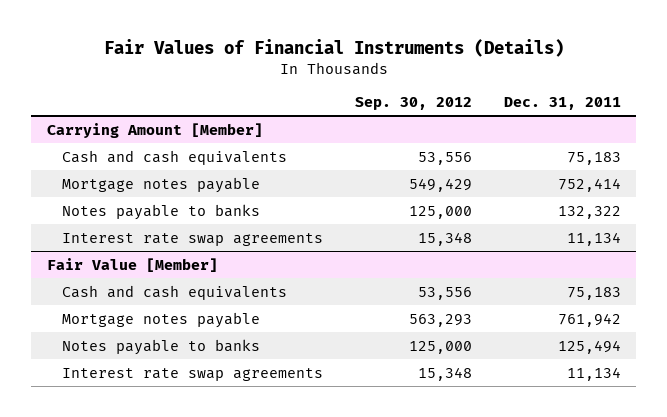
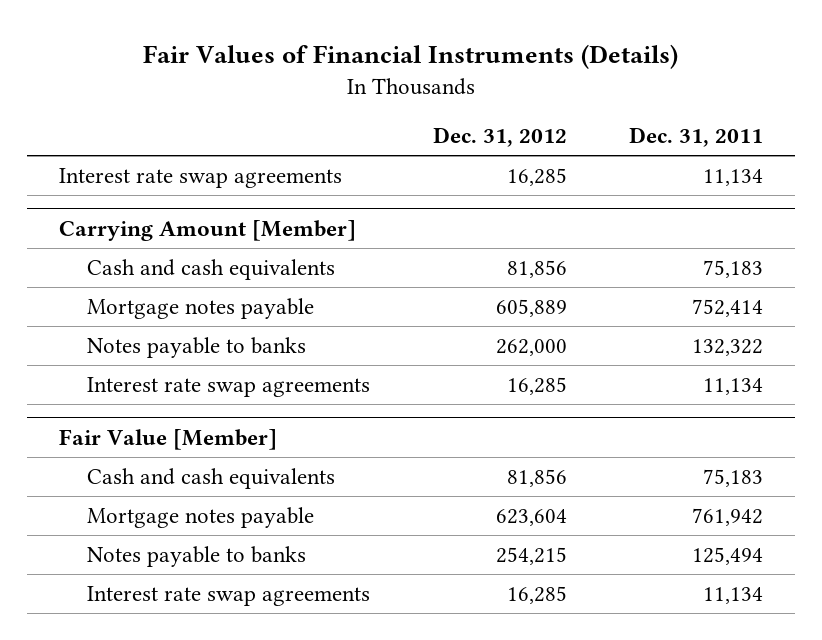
[354,97,472,111] Sep. 30, 2012 -> none
none -> [432,127,567,148] Dec. 31, 2012
none -> [58,167,342,188] Interest rate swap agreements

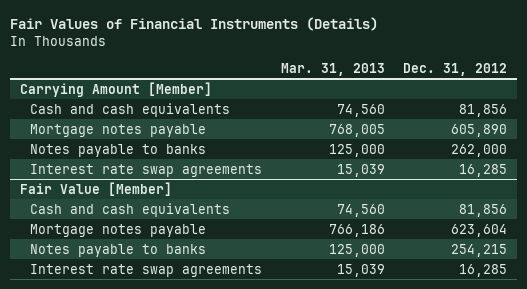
[629,127,764,148] Dec. 31, 2011 -> none
none -> [280,62,385,76] Mar. 31, 2013
[58,167,342,188] Interest rate swap agreements -> none
[495,298,567,317] 605,889 -> [451,123,508,137] 605,890

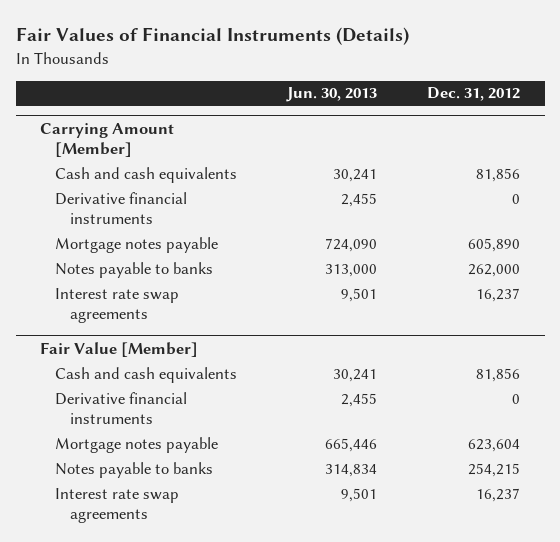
[280,62,385,76] Mar. 31, 2013 -> none
none -> [285,87,377,103] Jun. 30, 2013
none -> [54,191,187,224] Derivative financial instruments
[459,163,508,177] 16,285 -> [475,287,520,302] 16,237
none -> [54,391,187,424] Derivative financial instruments
[459,263,508,277] 16,285 -> [475,487,520,502] 16,237

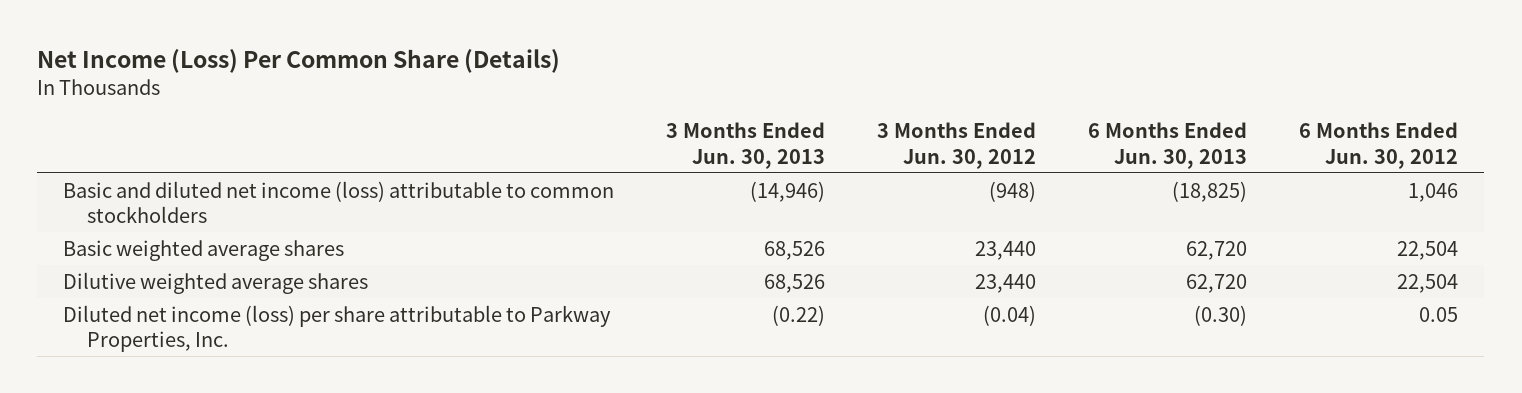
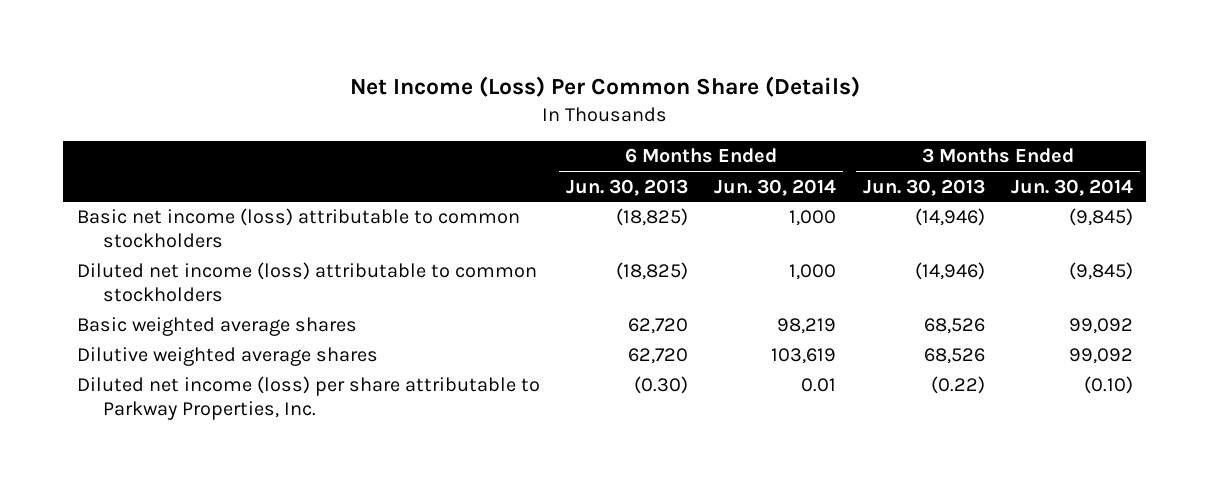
[877,122,1037,169] 3 Months Ended Jun. 30, 2012 -> none
[1299,122,1459,169] 6 Months Ended Jun. 30, 2012 -> none
none -> [714,178,837,196] Jun. 30, 2014
none -> [1011,178,1134,196] Jun. 30, 2014
[63,180,615,224] Basic and diluted net income (loss) attributable to common stockholders -> [76,208,520,249] Basic net income (loss) attributable to common stockholders
none -> [76,262,537,303] Diluted net income (loss) attributable to common stockholders

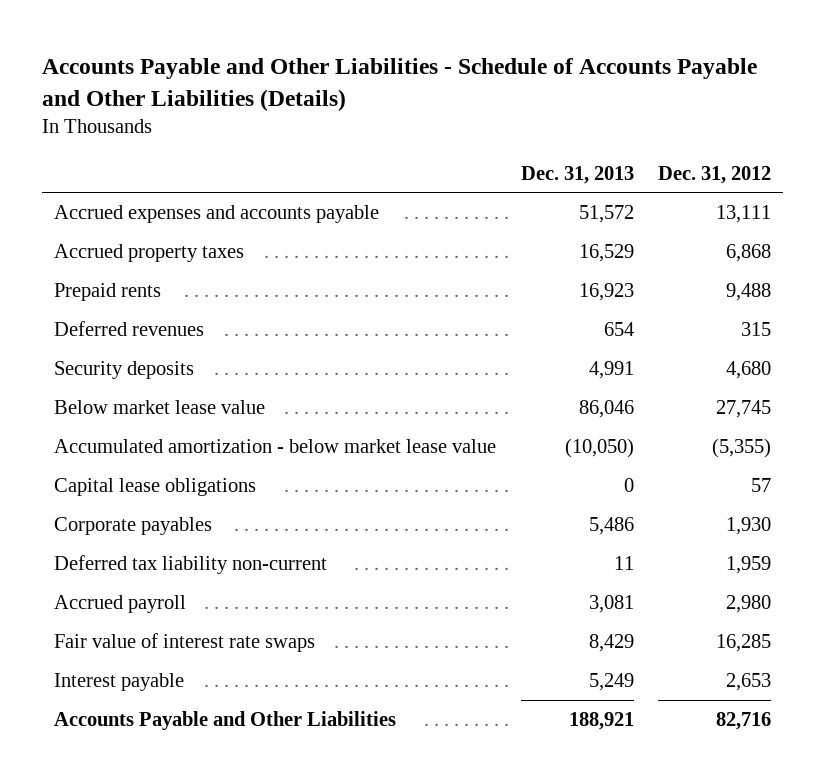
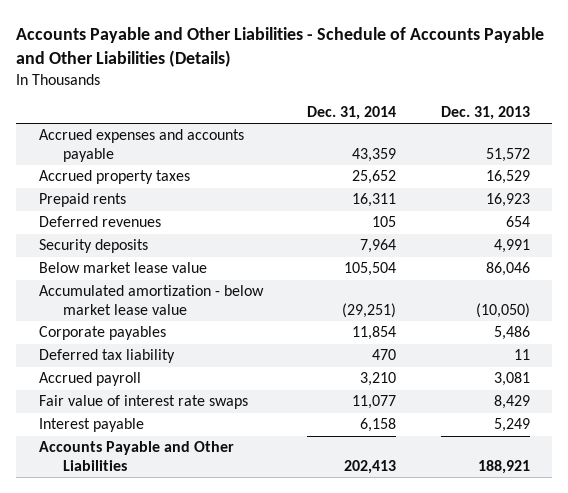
[657,165,771,184] Dec. 31, 2012 -> none
none -> [307,105,397,120] Dec. 31, 2014
[54,477,257,496] Capital lease obligations -> none
[54,554,328,574] Deferred tax liability non-current -> [38,349,175,364] Deferred tax liability

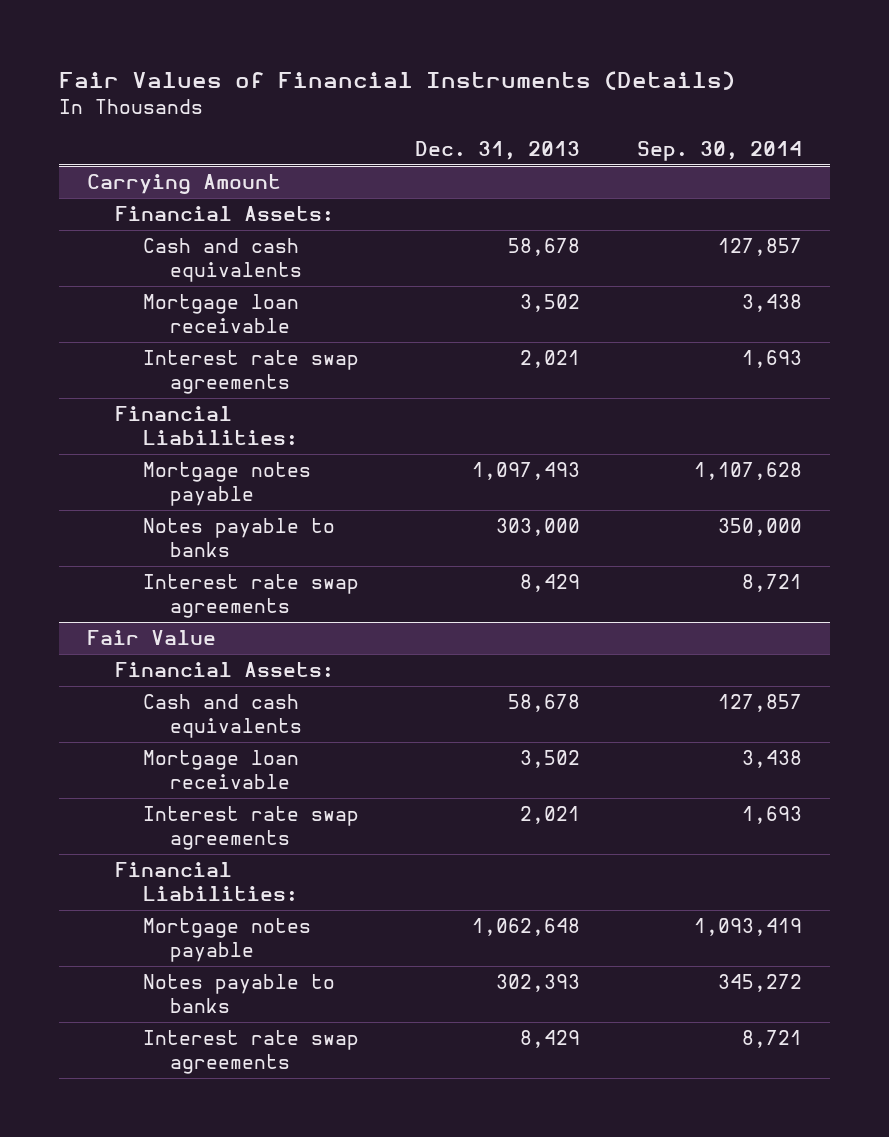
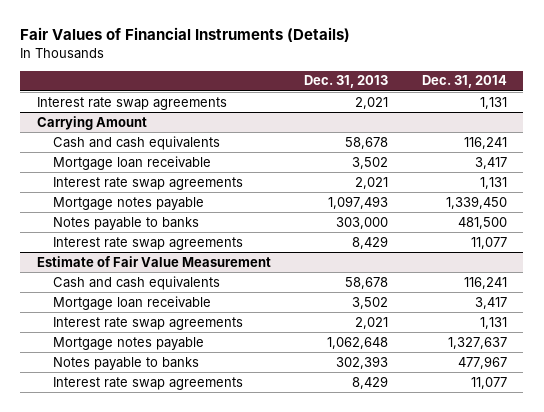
[636,140,802,161] Sep. 30, 2014 -> none
none -> [421,75,507,89] Dec. 31, 2014
none -> [36,96,227,110] Interest rate swap agreements
[115,206,335,222] Financial Assets: -> none
[115,406,298,446] Financial Liabilities: -> none
[87,630,217,646] Fair Value -> none
[115,662,335,678] Financial Assets: -> none
none -> [36,255,271,267] Estimate of Fair Value Measurement
[115,862,298,902] Financial Liabilities: -> none

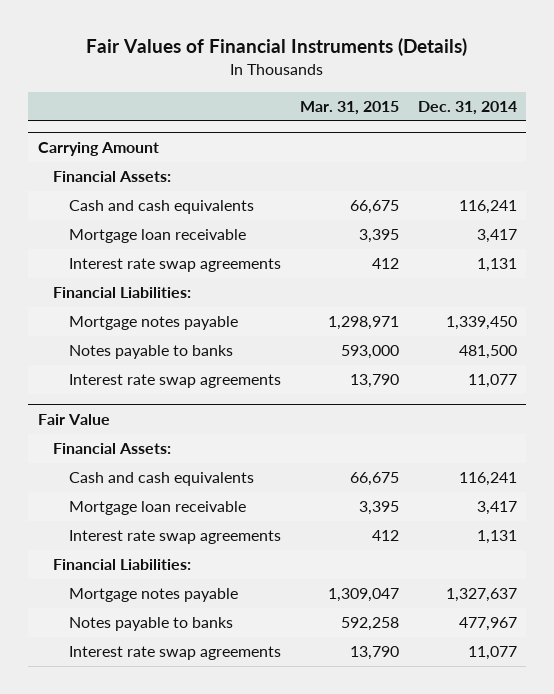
[304,75,389,89] Dec. 31, 2013 -> none
none -> [299,100,399,115] Mar. 31, 2015
[36,96,227,110] Interest rate swap agreements -> none
none -> [53,171,172,183] Financial Assets:
none -> [53,287,192,299] Financial Liabilities:
[36,255,271,267] Estimate of Fair Value Measurement -> [37,413,110,425] Fair Value
none -> [53,443,172,455] Financial Assets:
none -> [53,559,192,571] Financial Liabilities:

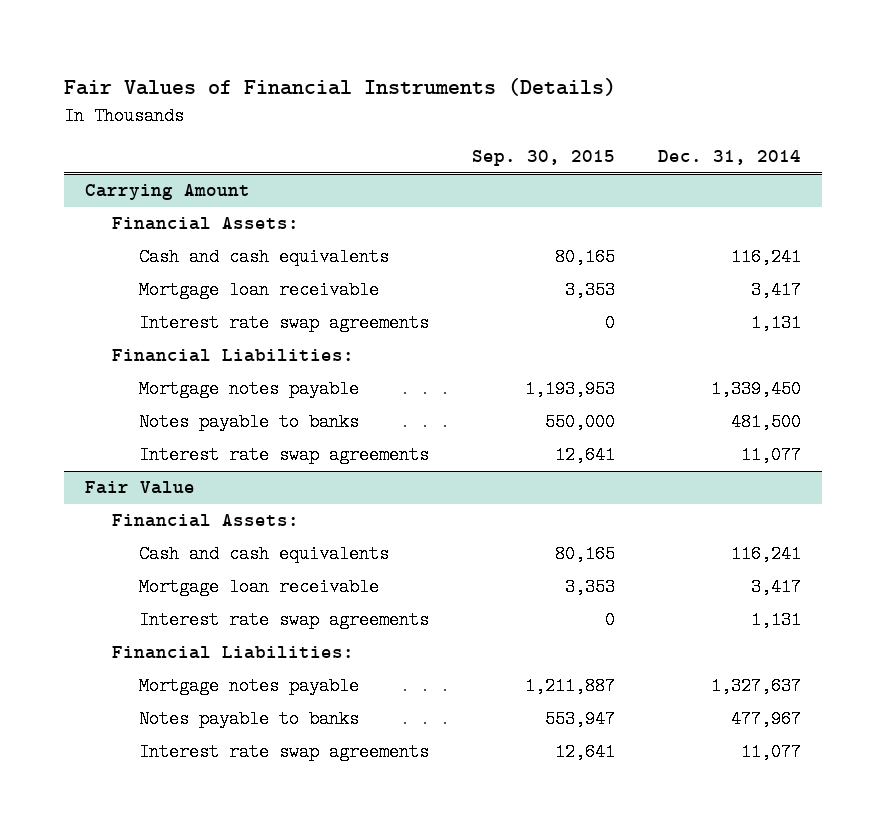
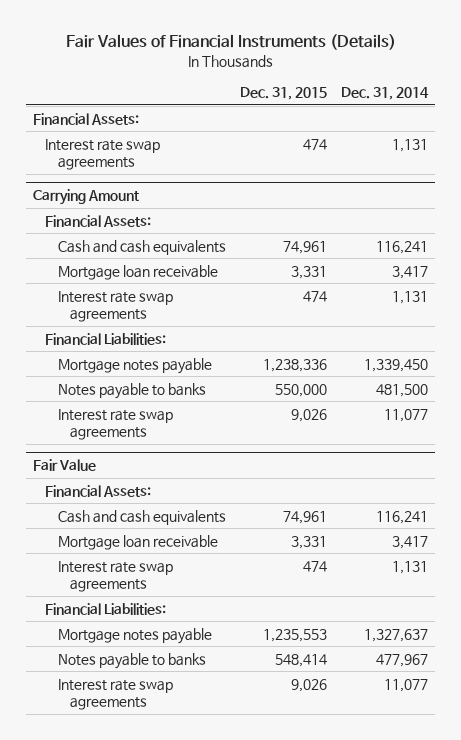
[471,150,615,167] Sep. 30, 2015 -> none
none -> [239,86,327,100] Dec. 31, 2015
none -> [33,112,140,125] Financial Assets:
none -> [45,138,161,171] Interest rate swap agreements

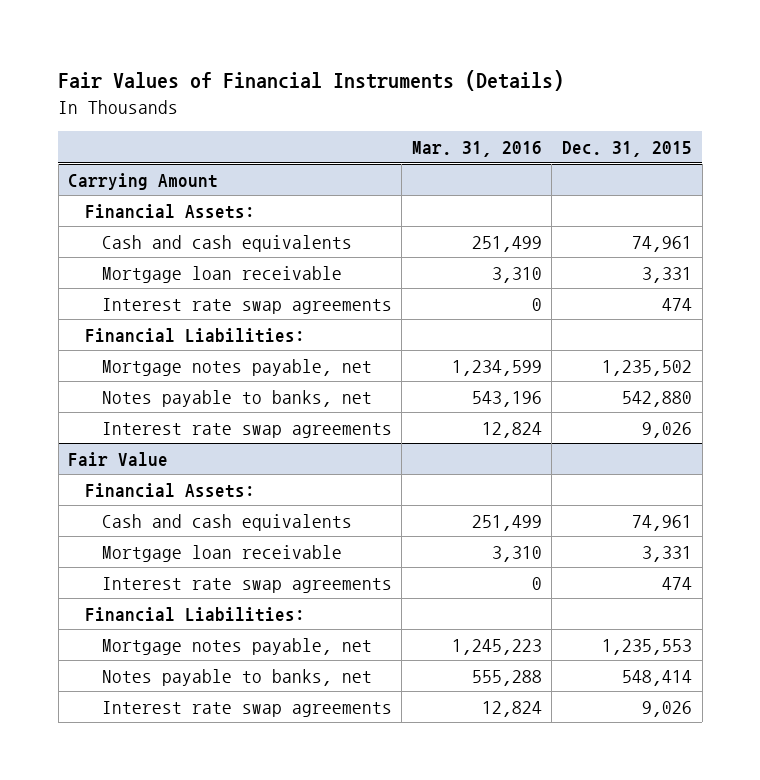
[341,86,430,100] Dec. 31, 2014 -> none
none -> [411,140,542,157] Mar. 31, 2016
[33,112,140,125] Financial Assets: -> none
[45,138,161,171] Interest rate swap agreements -> none
[57,357,212,374] Mortgage notes payable -> [101,358,372,376] Mortgage notes payable, net
[262,358,327,372] 1,238,336 -> [602,359,693,376] 1,235,502
[57,382,206,399] Notes payable to banks -> [101,389,372,407] Notes payable to banks, net
[274,383,327,397] 550,000 -> [622,390,693,407] 542,880
[57,627,212,644] Mortgage notes payable -> [101,637,372,655] Mortgage notes payable, net
[57,652,206,669] Notes payable to banks -> [101,668,372,686] Notes payable to banks, net

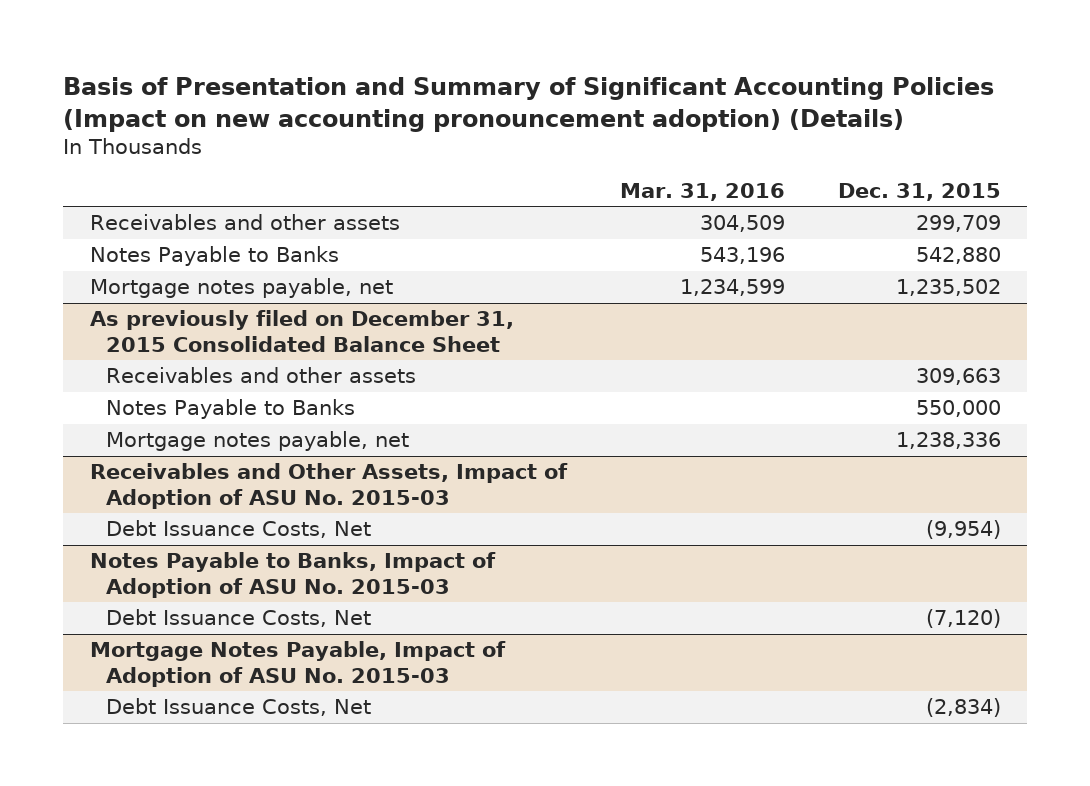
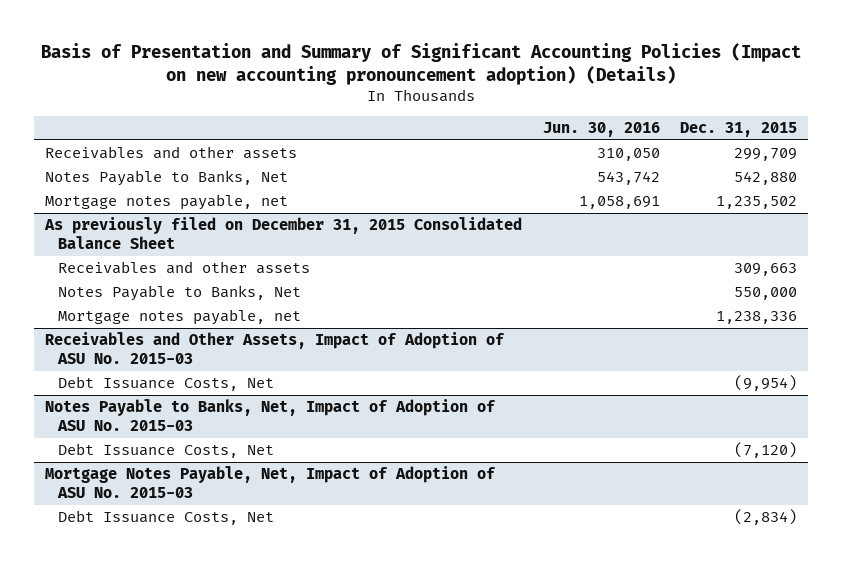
[619,183,785,202] Mar. 31, 2016 -> none
none -> [542,122,660,138] Jun. 30, 2016
[89,246,339,267] Notes Payable to Banks -> [44,170,288,187] Notes Payable to Banks, Net
[105,399,355,420] Notes Payable to Banks -> [58,285,302,302] Notes Payable to Banks, Net
[89,552,496,599] Notes Payable to Banks, Impact of Adoption of ASU No. 2015-03 -> [44,399,496,432] Notes Payable to Banks, Net, Impact of Adoption of ASU No. 2015-03
[89,641,506,688] Mortgage Notes Payable, Impact of Adoption of ASU No. 2015-03 -> [44,466,496,499] Mortgage Notes Payable, Net, Impact of Adoption of ASU No. 2015-03

